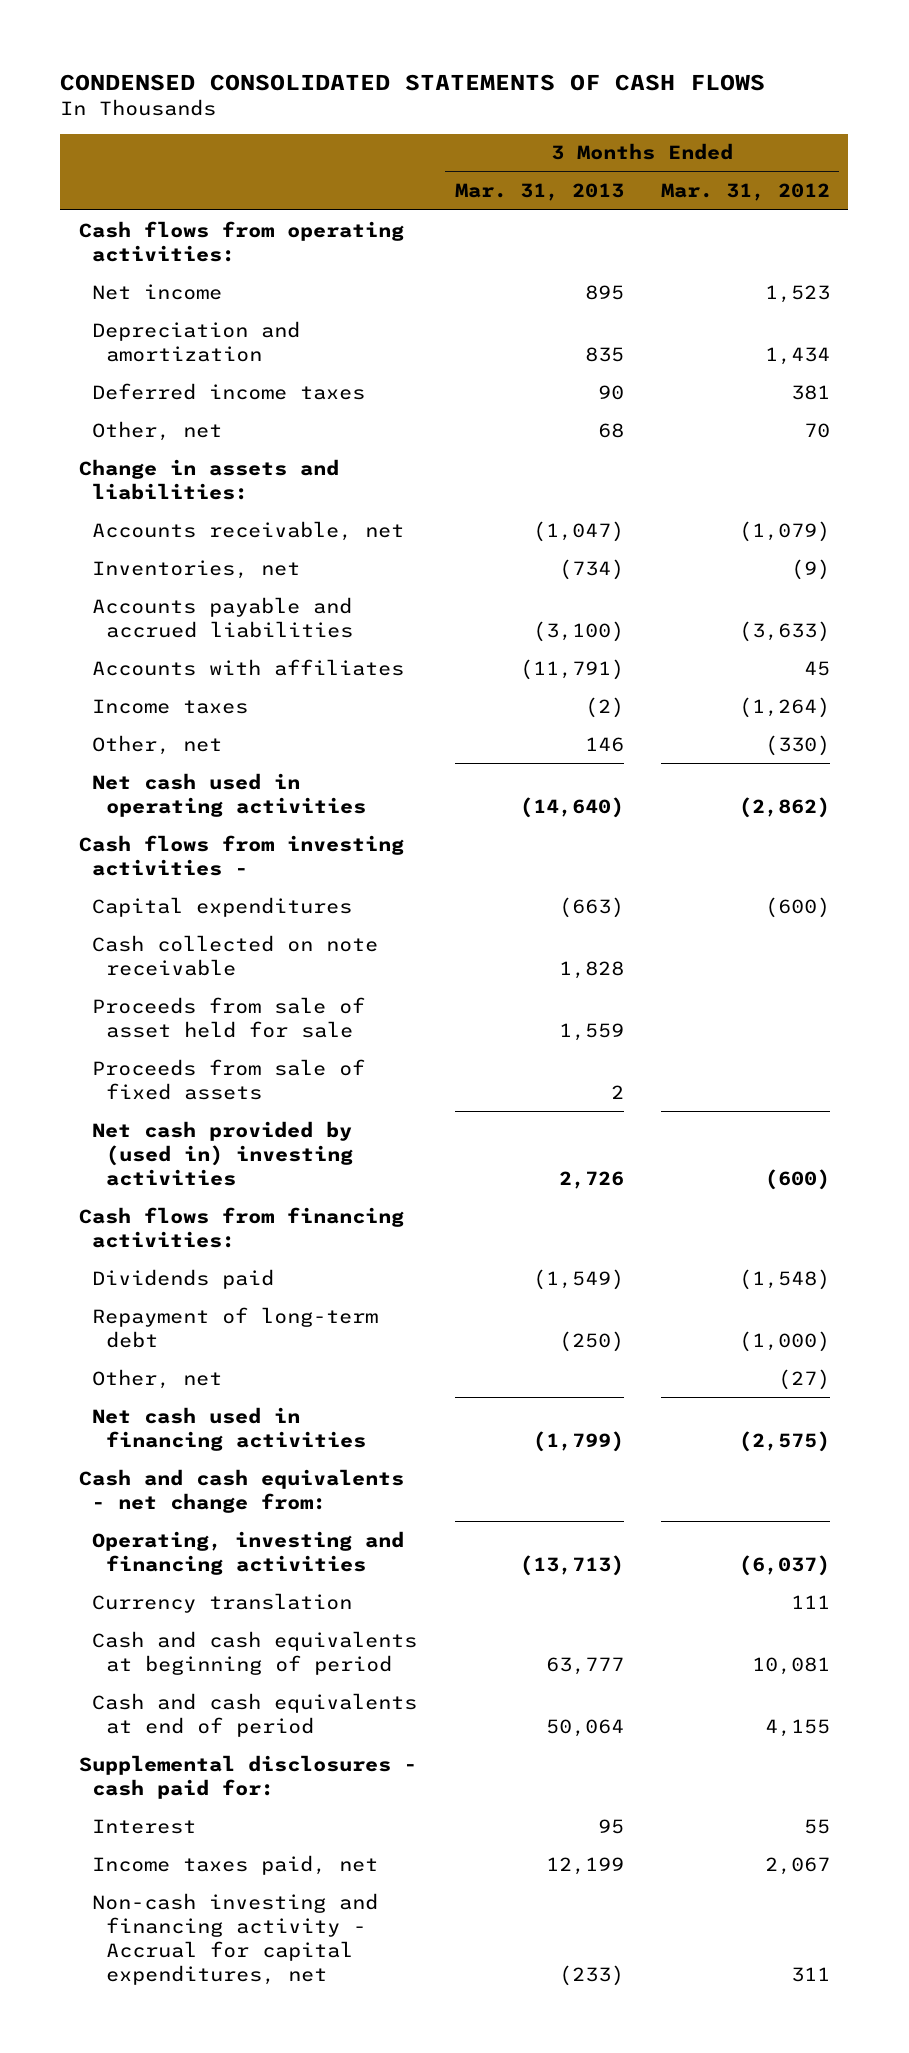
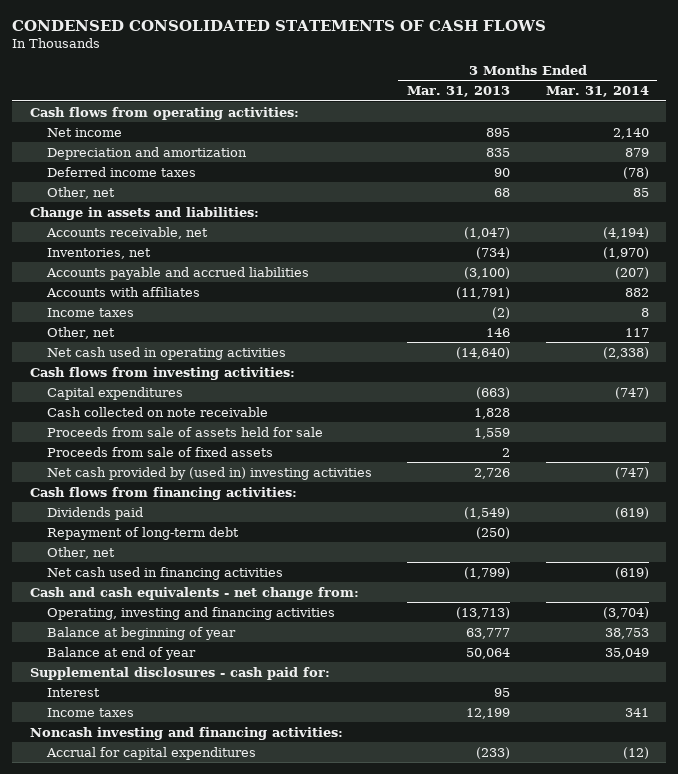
[660,183,830,202] Mar. 31, 2012 -> none
none -> [545,86,649,98] Mar. 31, 2014
[78,834,404,876] Cash flows from investing activities - -> [29,366,295,380] Cash flows from investing activities:
[92,996,366,1038] Proceeds from sale of asset held for sale -> [46,426,323,437] Proceeds from sale of assets held for sale
[92,1592,353,1613] Currency translation -> none
[92,1630,418,1675] Cash and cash equivalents at beginning of period -> [46,626,236,640] Balance at beginning of year
[92,1692,418,1737] Cash and cash equivalents at end of period -> [46,646,196,660] Balance at end of year
[92,1854,379,1875] Income taxes paid, net -> [46,707,134,717] Income taxes
none -> [29,726,343,740] Noncash investing and financing activities:
[92,1892,379,1985] Non-cash investing and financing activity - Accrual for capital expenditures, net -> [45,746,256,760] Accrual for capital expenditures

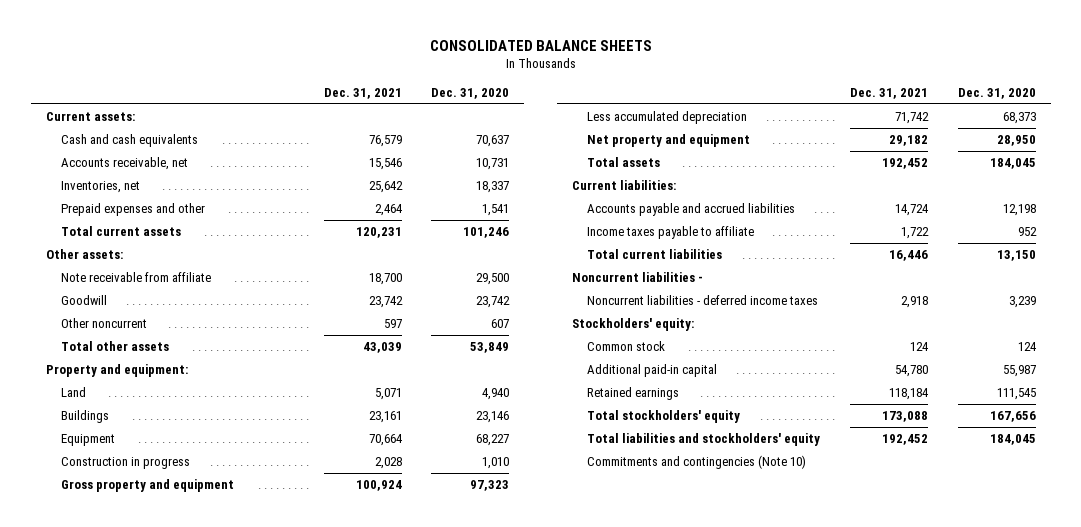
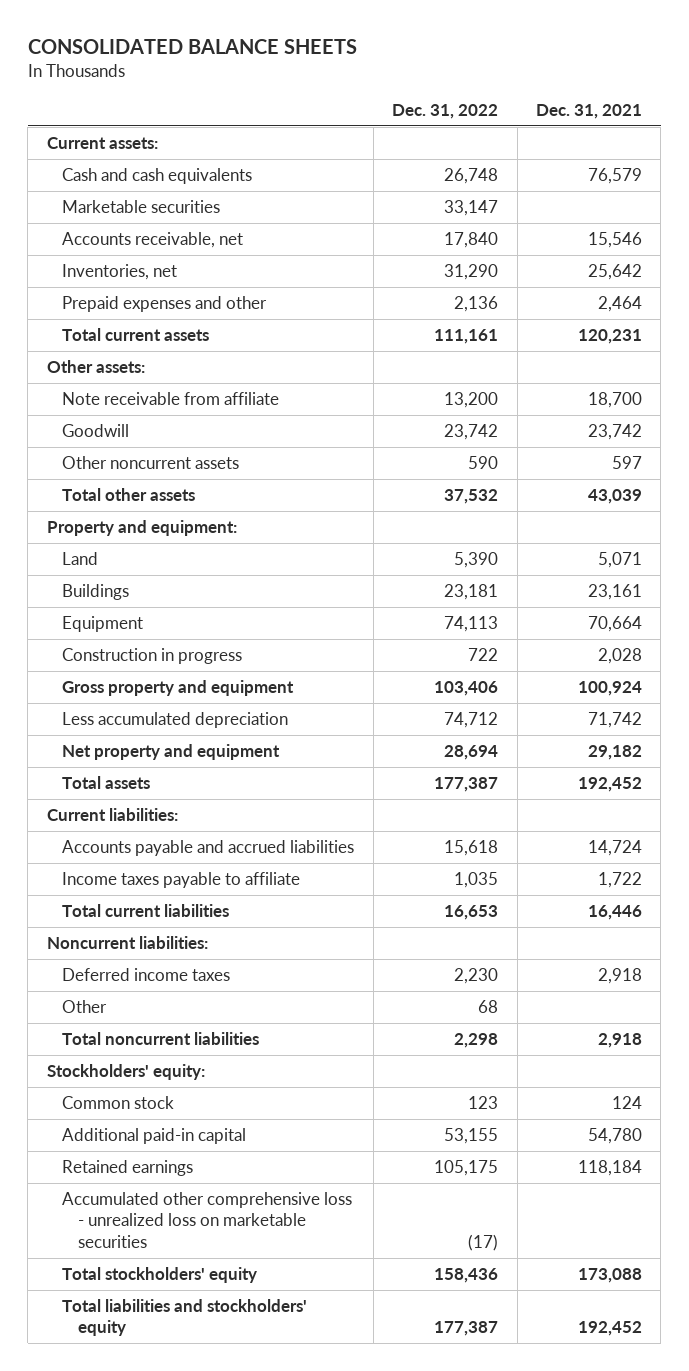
[431,87,510,99] Dec. 31, 2020 -> none
none -> [392,103,499,119] Dec. 31, 2022
none -> [62,199,221,213] Marketable securities
[60,318,147,329] Other noncurrent -> [62,455,240,469] Other noncurrent assets
[571,272,703,283] Noncurrent liabilities - -> [46,935,208,949] Noncurrent liabilities:
[586,295,818,306] Noncurrent liabilities - deferred income taxes -> [62,967,231,981] Deferred income taxes
none -> [62,999,108,1013] Other
none -> [62,1031,260,1045] Total noncurrent liabilities
none -> [62,1191,353,1249] Accumulated other comprehensive loss - unrealized loss on marketable securities
[586,455,806,470] Commitments and contingencies (Note 10) -> none

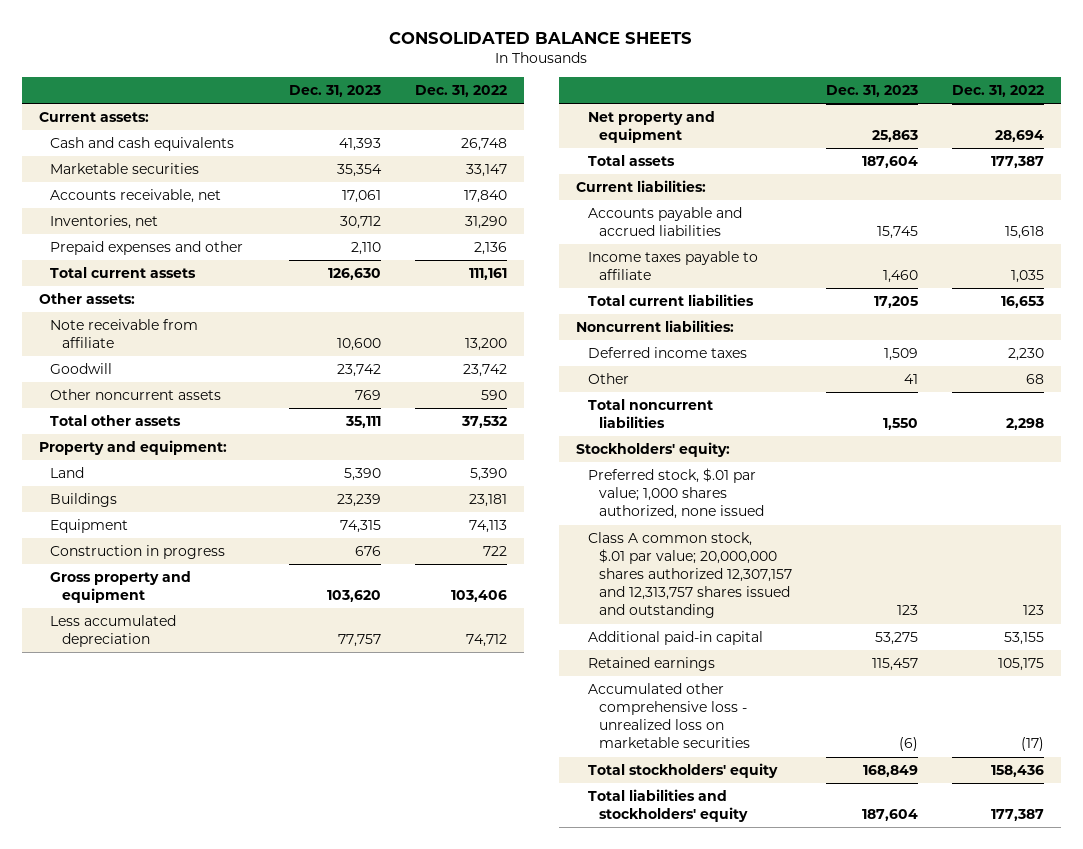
[535,103,642,119] Dec. 31, 2021 -> none
none -> [288,85,381,98] Dec. 31, 2023
none -> [587,468,765,520] Preferred stock, $.01 par value; 1,000 shares authorized, none issued
[62,1095,175,1109] Common stock -> [587,532,793,619] Class A common stock, $.01 par value; 20,000,000 shares authorized 12,307,157 and 12,313,757 shares issued and outstanding

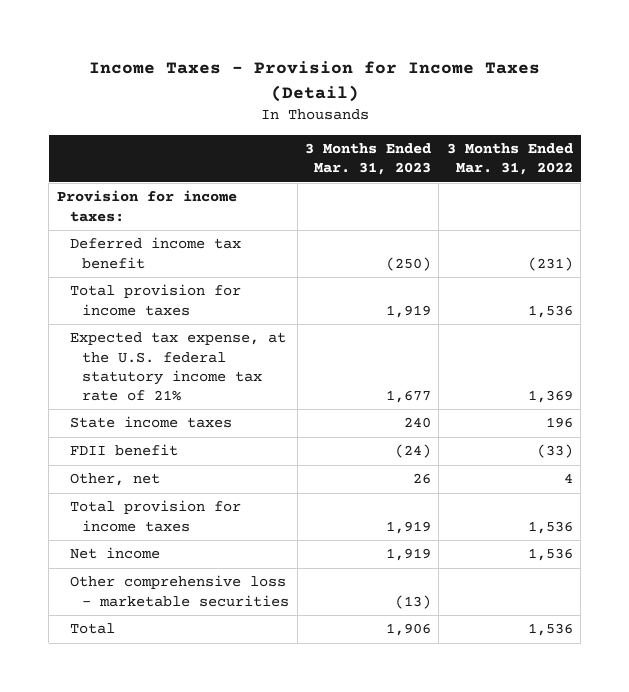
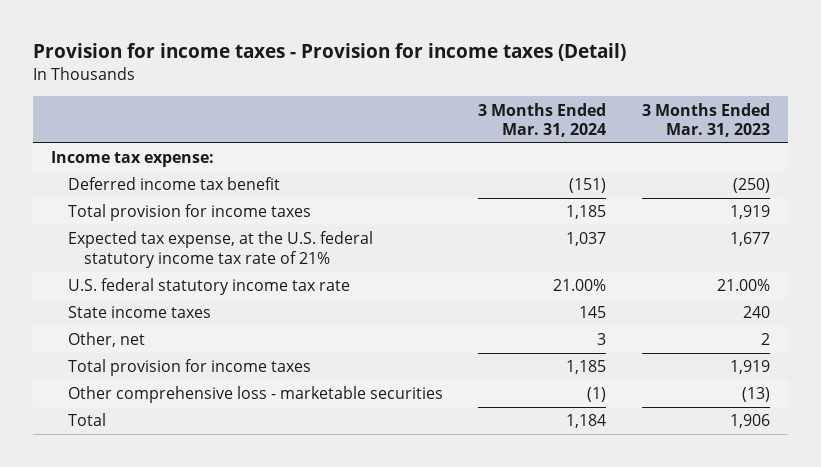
[88,61,540,102] Income Taxes - Provision for Income Taxes (Detail) -> [33,43,627,62] Provision for income taxes - Provision for income taxes (Detail)
[446,143,573,176] 3 Months Ended Mar. 31, 2022 -> none
none -> [478,102,607,138] 3 Months Ended Mar. 31, 2024
[56,190,237,222] Provision for income taxes: -> [51,151,215,168] Income tax expense:
none -> [67,278,350,296] U.S. federal statutory income tax rate
[69,444,178,457] FDII benefit -> none
[412,473,431,485] 26 -> [760,333,770,346] 2
[69,547,160,560] Net income -> none

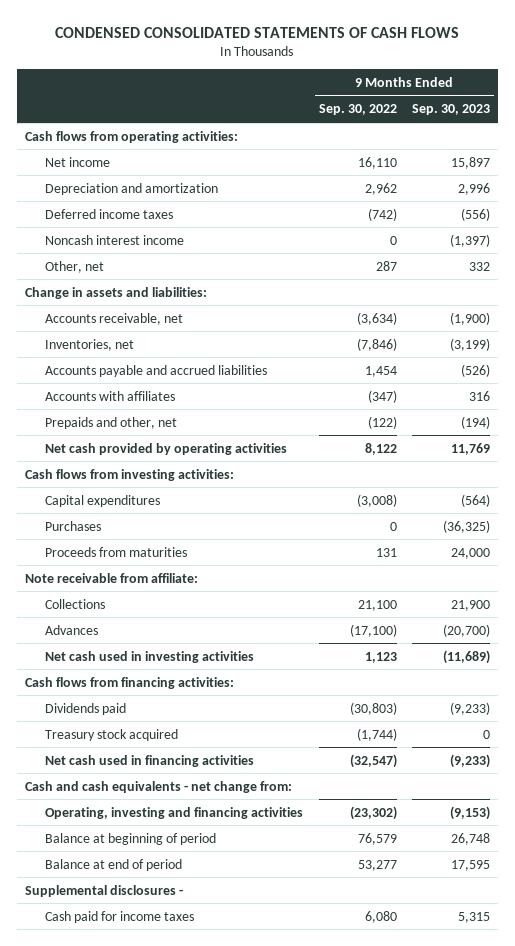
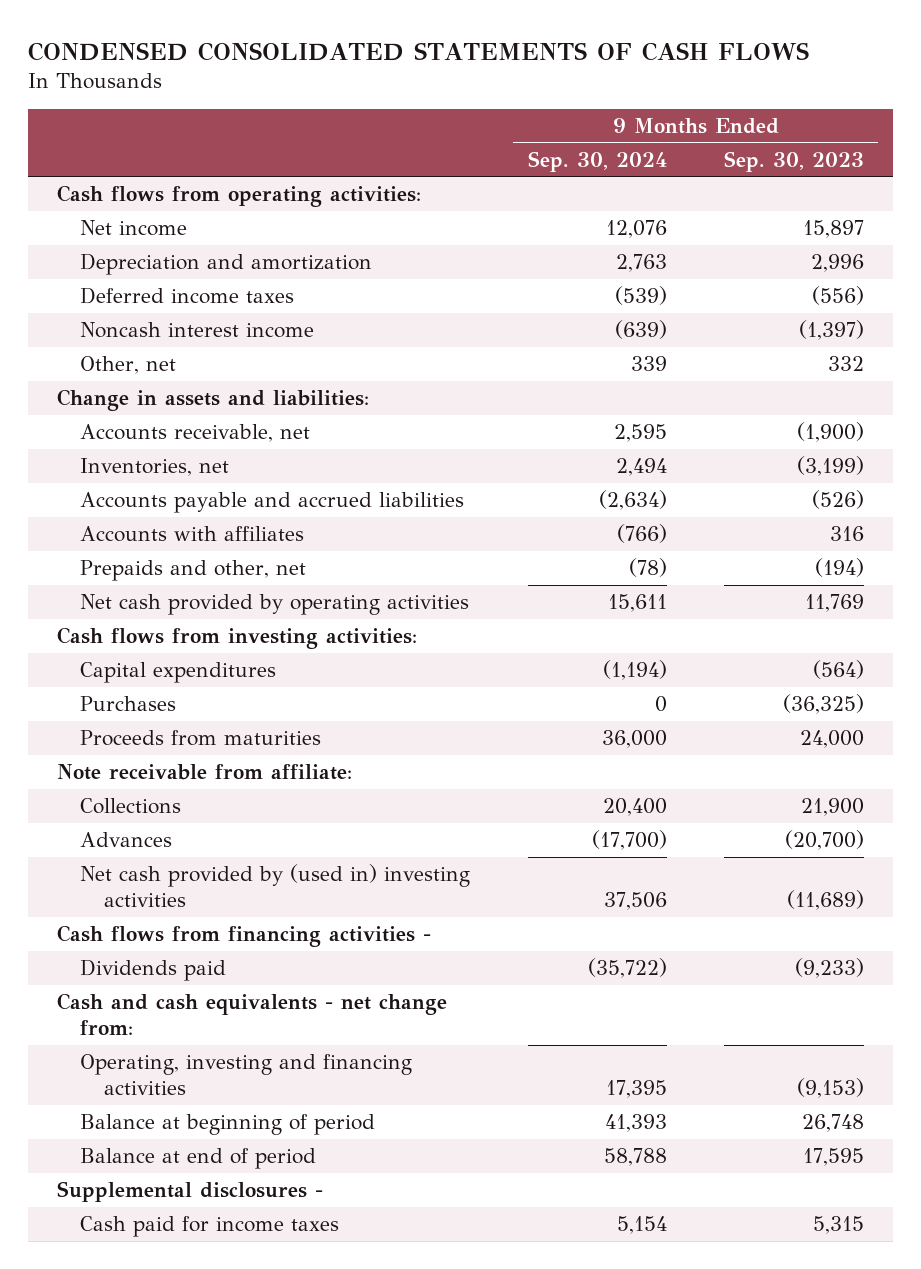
[318,104,397,116] Sep. 30, 2022 -> none
none -> [527,150,667,172] Sep. 30, 2024
[45,650,255,663] Net cash used in investing activities -> [80,863,471,908] Net cash provided by (used in) investing activities
[24,676,234,689] Cash flows from financing activities: -> [56,924,431,947] Cash flows from financing activities -
[45,728,179,741] Treasury stock acquired -> none
[45,754,255,767] Net cash used in financing activities -> none

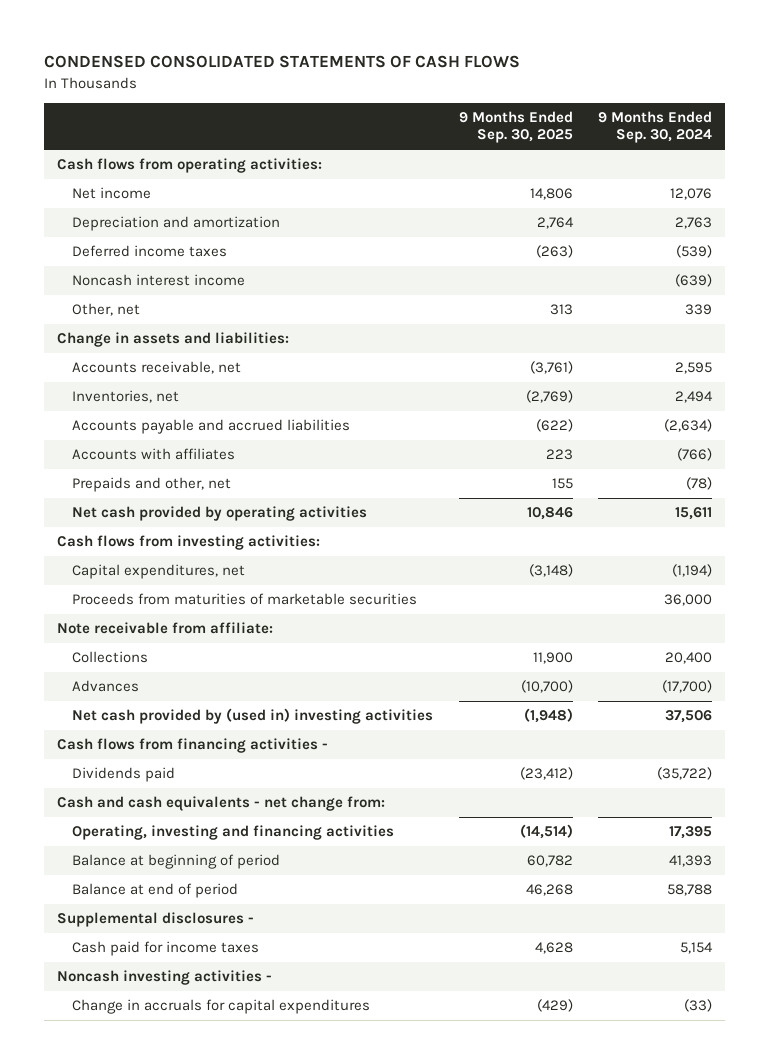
[724,150,865,172] Sep. 30, 2023 -> none
none -> [458,110,573,144] 9 Months Ended Sep. 30, 2025
[80,695,177,711] Purchases -> none
[80,661,277,683] Capital expenditures -> [72,564,246,580] Capital expenditures, net
[80,729,322,746] Proceeds from maturities -> [72,593,418,606] Proceeds from maturities of marketable securities
none -> [56,970,272,986] Noncash investing activities -
none -> [72,999,371,1015] Change in accruals for capital expenditures

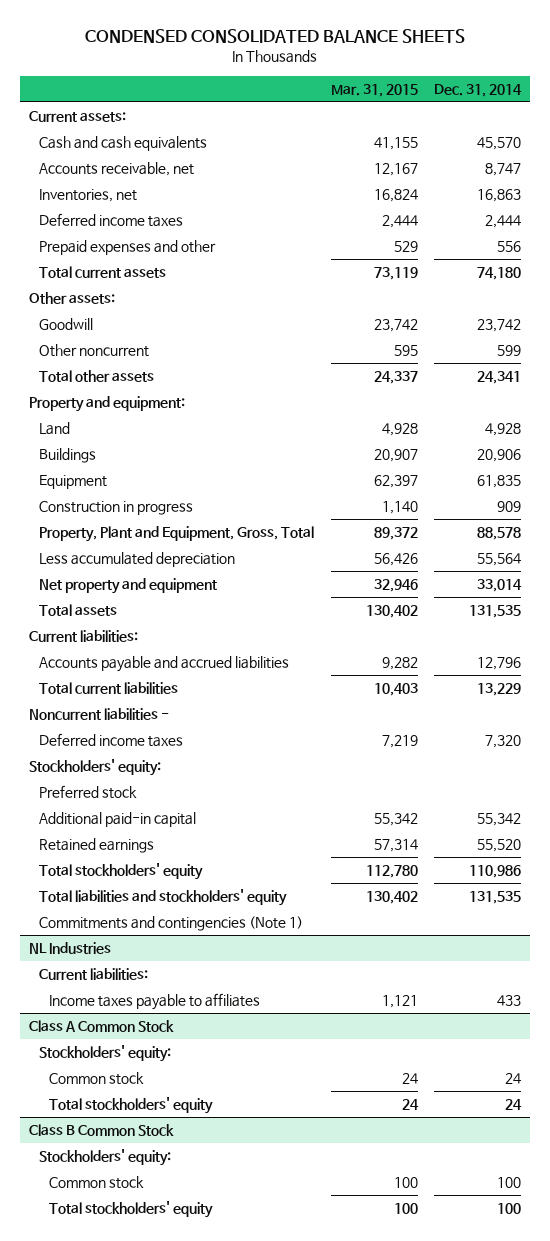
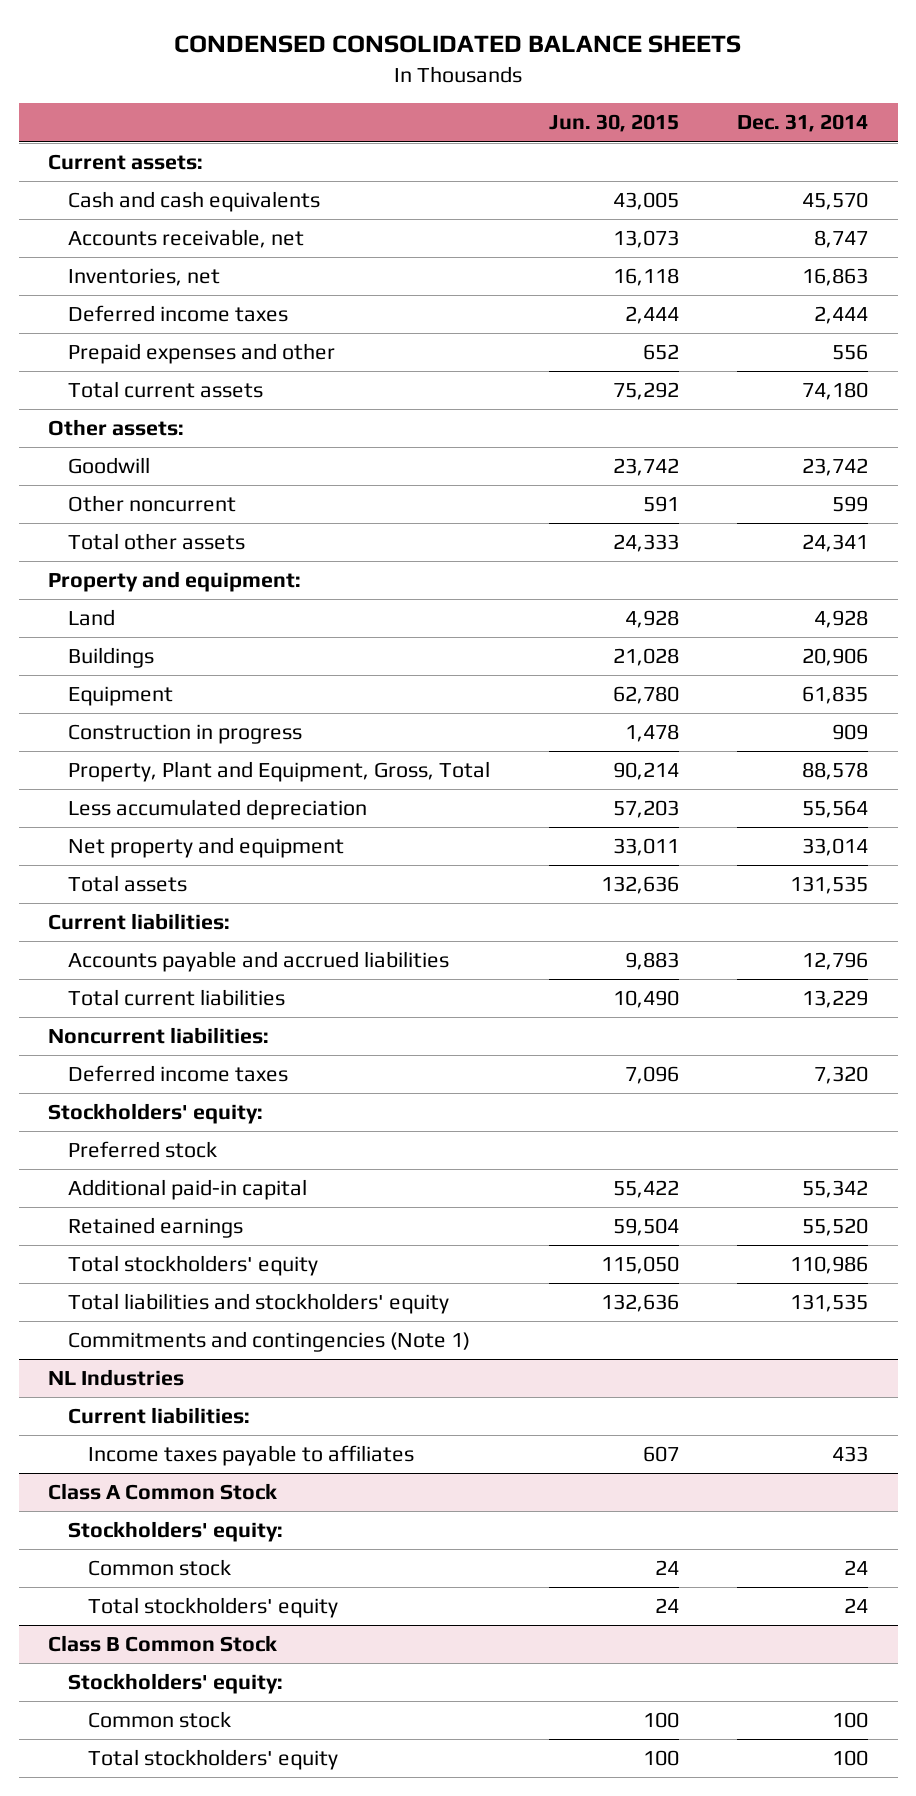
[330,83,418,97] Mar. 31, 2015 -> none
none -> [548,114,679,133] Jun. 30, 2015
[28,708,169,721] Noncurrent liabilities - -> [48,1027,270,1045] Noncurrent liabilities:

